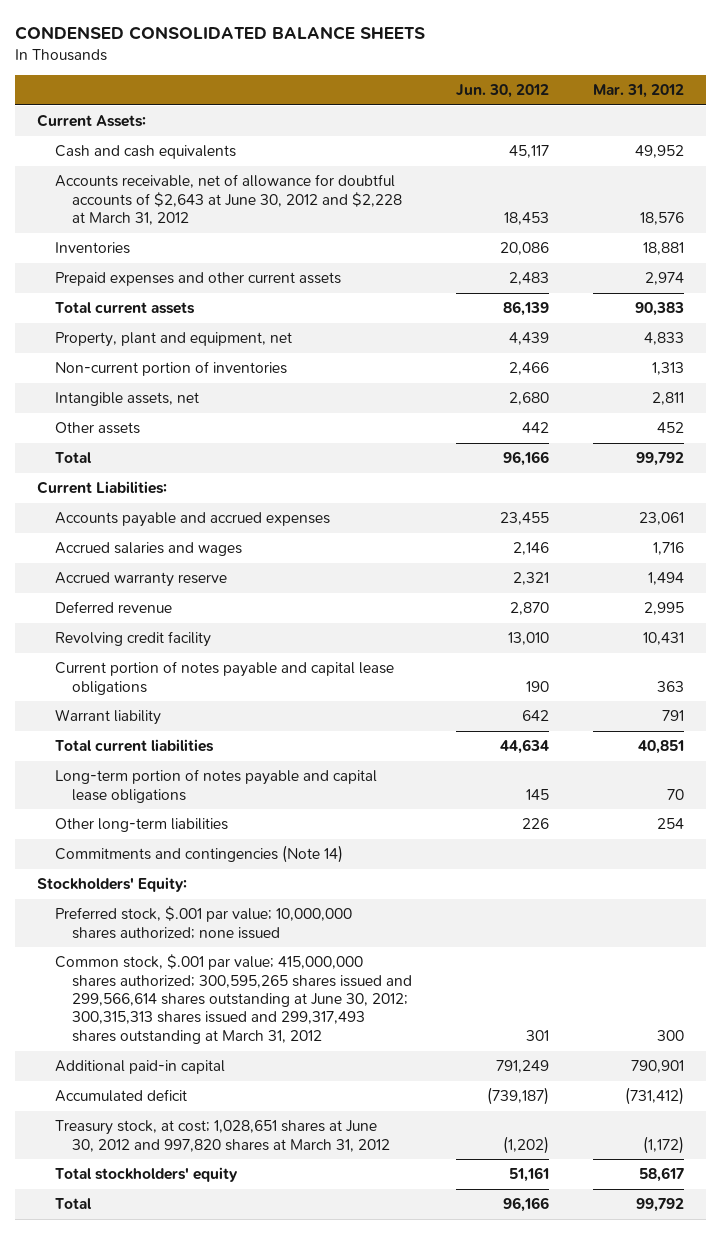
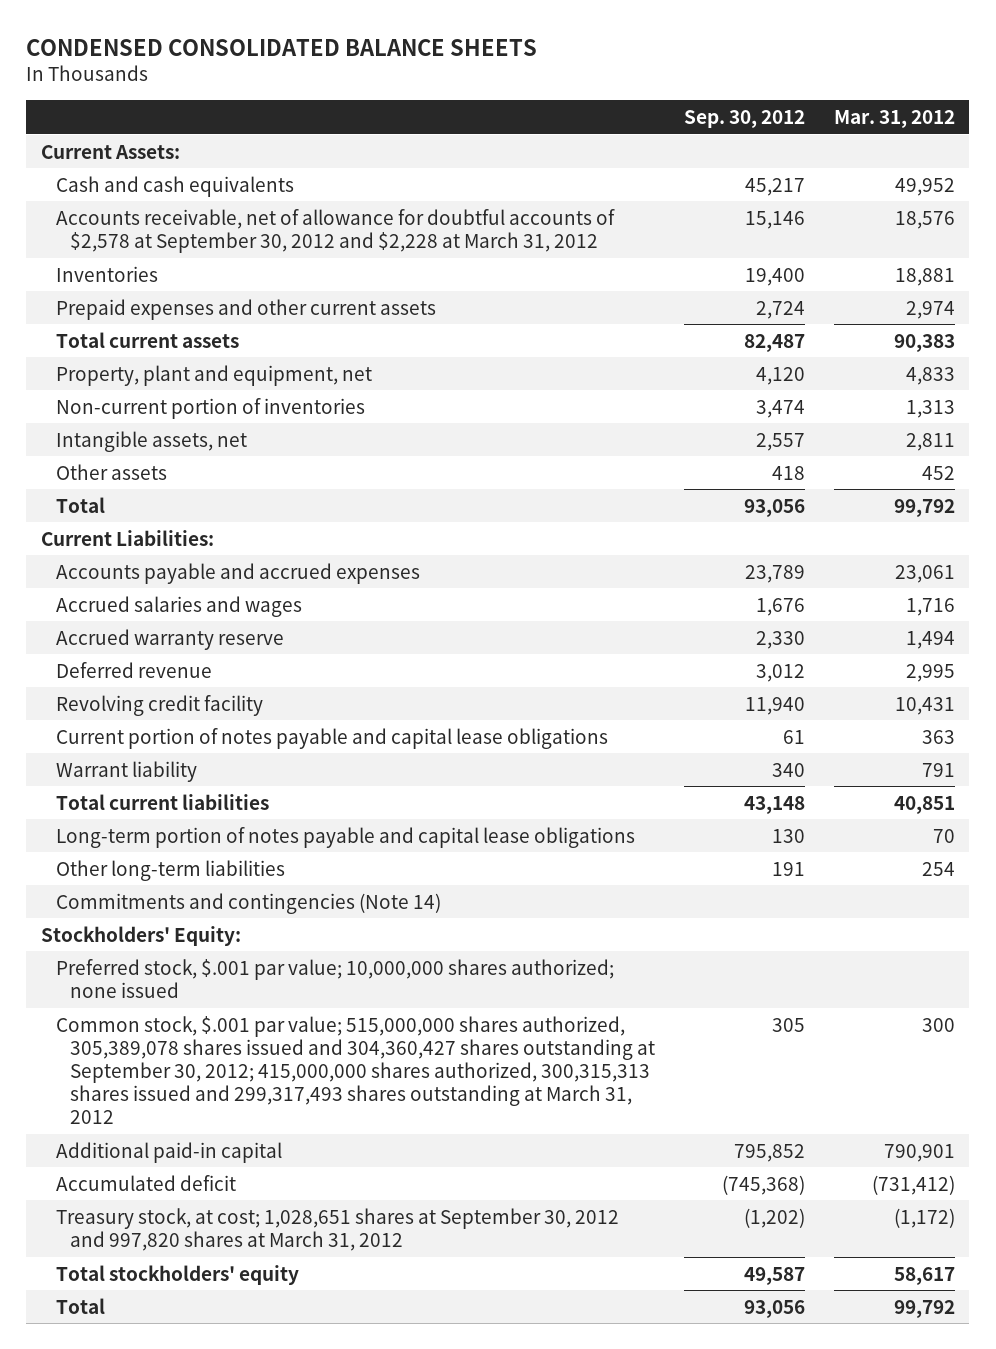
[456,84,550,99] Jun. 30, 2012 -> none
none -> [684,109,806,128] Sep. 30, 2012
[54,174,402,225] Accounts receivable, net of allowance for doubtful accounts of $2,643 at June 30, 2012 and $2,228 at March 31, 2012 -> [55,208,615,253] Accounts receivable, net of allowance for doubtful accounts of $2,578 at September 30, 2012 and $2,228 at March 31, 2012
[54,954,412,1044] Common stock, $.001 par value; 415,000,000 shares authorized; 300,595,265 shares issued and 299,566,614 shares outstanding at June 30, 2012; 300,315,313 shares issued and 299,317,493 shares outstanding at March 31, 2012 -> [55,1015,656,1125] Common stock, $.001 par value; 515,000,000 shares authorized, 305,389,078 shares issued and 304,360,427 shares outstanding at September 30, 2012; 415,000,000 shares authorized, 300,315,313 shares issued and 299,317,493 shares outstanding at March 31, 2012
[54,1120,390,1152] Treasury stock, at cost; 1,028,651 shares at June 30, 2012 and 997,820 shares at March 31, 2012 -> [55,1207,619,1251] Treasury stock, at cost; 1,028,651 shares at September 30, 2012 and 997,820 shares at March 31, 2012

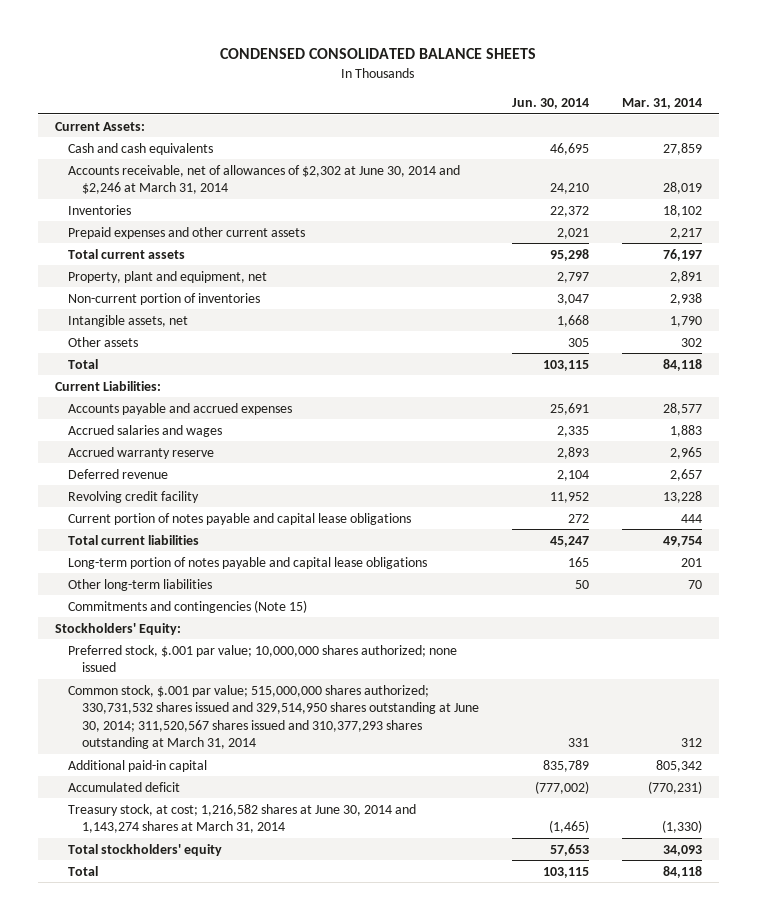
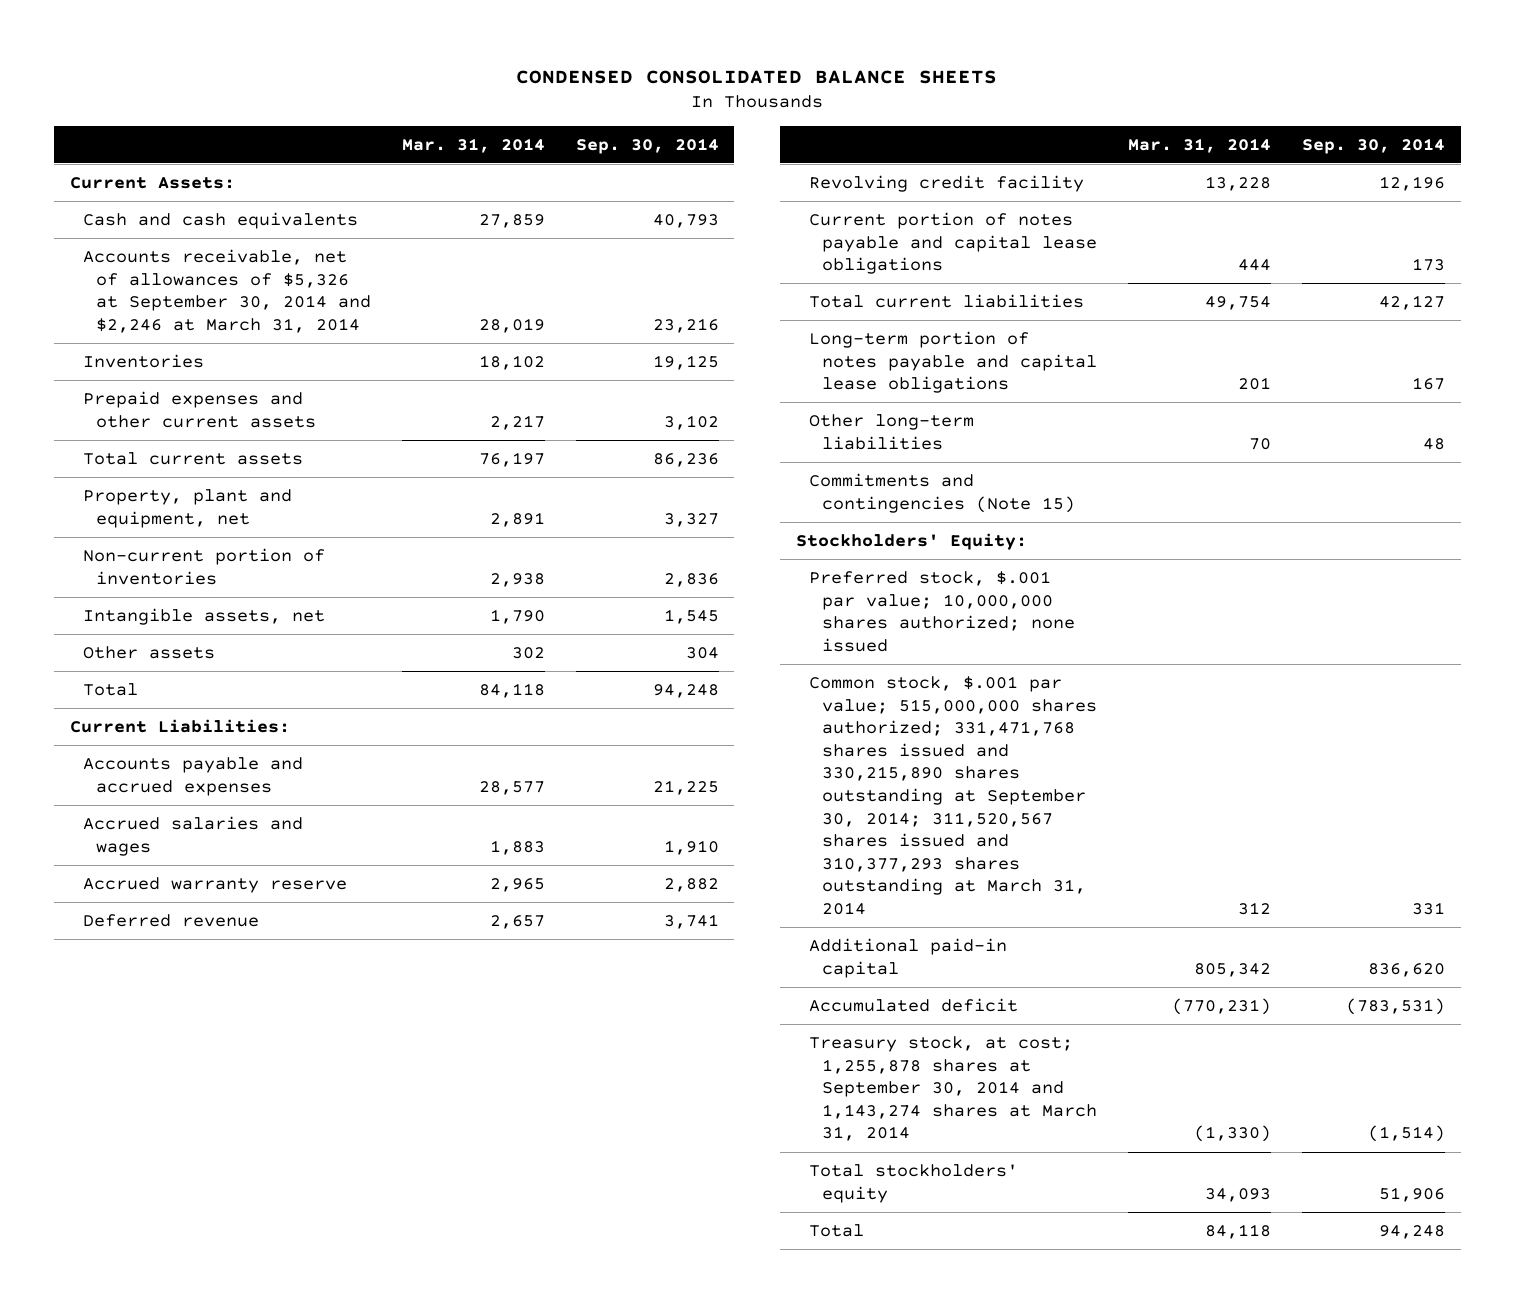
[511,98,589,110] Jun. 30, 2014 -> none
none -> [575,137,719,154] Sep. 30, 2014
[68,164,461,195] Accounts receivable, net of allowances of $2,302 at June 30, 2014 and $2,246 at March 31, 2014 -> [82,249,372,333] Accounts receivable, net of allowances of $5,326 at September 30, 2014 and $2,246 at March 31, 2014
[68,684,479,750] Common stock, $.001 par value; 515,000,000 shares authorized; 330,731,532 shares issued and 329,514,950 shares outstanding at June 30, 2014; 311,520,567 shares issued and 310,377,293 shares outstanding at March 31, 2014 -> [808,676,1098,916] Common stock, $.001 par value; 515,000,000 shares authorized; 331,471,768 shares issued and 330,215,890 shares outstanding at September 30, 2014; 311,520,567 shares issued and 310,377,293 shares outstanding at March 31, 2014
[68,803,417,834] Treasury stock, at cost; 1,216,582 shares at June 30, 2014 and 1,143,274 shares at March 31, 2014 -> [808,1036,1098,1142] Treasury stock, at cost; 1,255,878 shares at September 30, 2014 and 1,143,274 shares at March 31, 2014

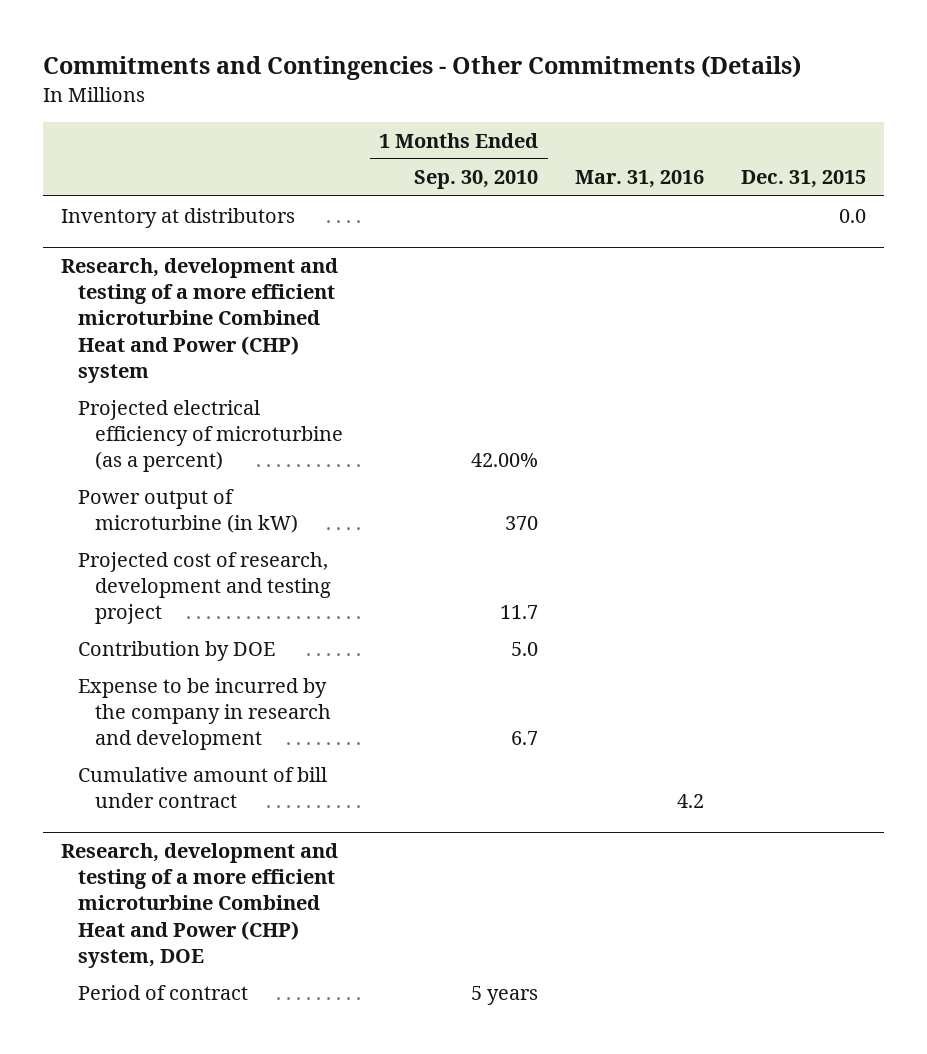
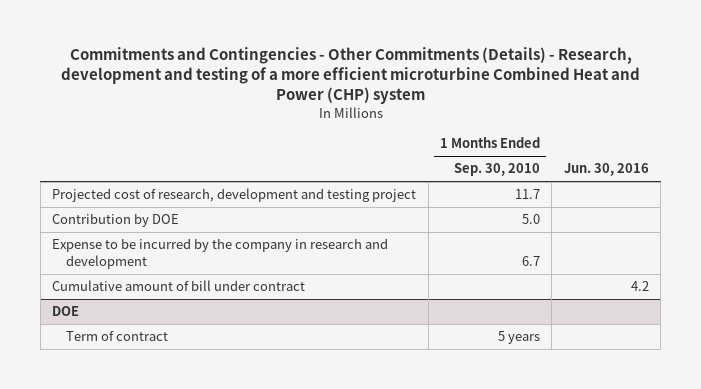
[42,55,801,81] Commitments and Contingencies - Other Commitments (Details) -> [60,47,640,105] Commitments and Contingencies - Other Commitments (Details) - Research, development and testing of a more efficient microturbine Combined Heat and Power (CHP) system
[575,170,705,189] Mar. 31, 2016 -> none
[740,170,866,189] Dec. 31, 2015 -> none
none -> [563,163,649,177] Jun. 30, 2016
[61,207,296,228] Inventory at distributors -> none
[61,257,339,383] Research, development and testing of a more efficient microturbine Combined Heat and Power (CHP) system -> none
[78,399,343,473] Projected electrical efficiency of microturbine (as a percent) -> none
[78,488,298,533] Power output of microturbine (in kW) -> none
[61,842,339,968] Research, development and testing of a more efficient microturbine Combined Heat and Power (CHP) system, DOE -> none
none -> [52,306,80,317] DOE
[78,984,249,1000] Period of contract -> [65,331,168,342] Term of contract

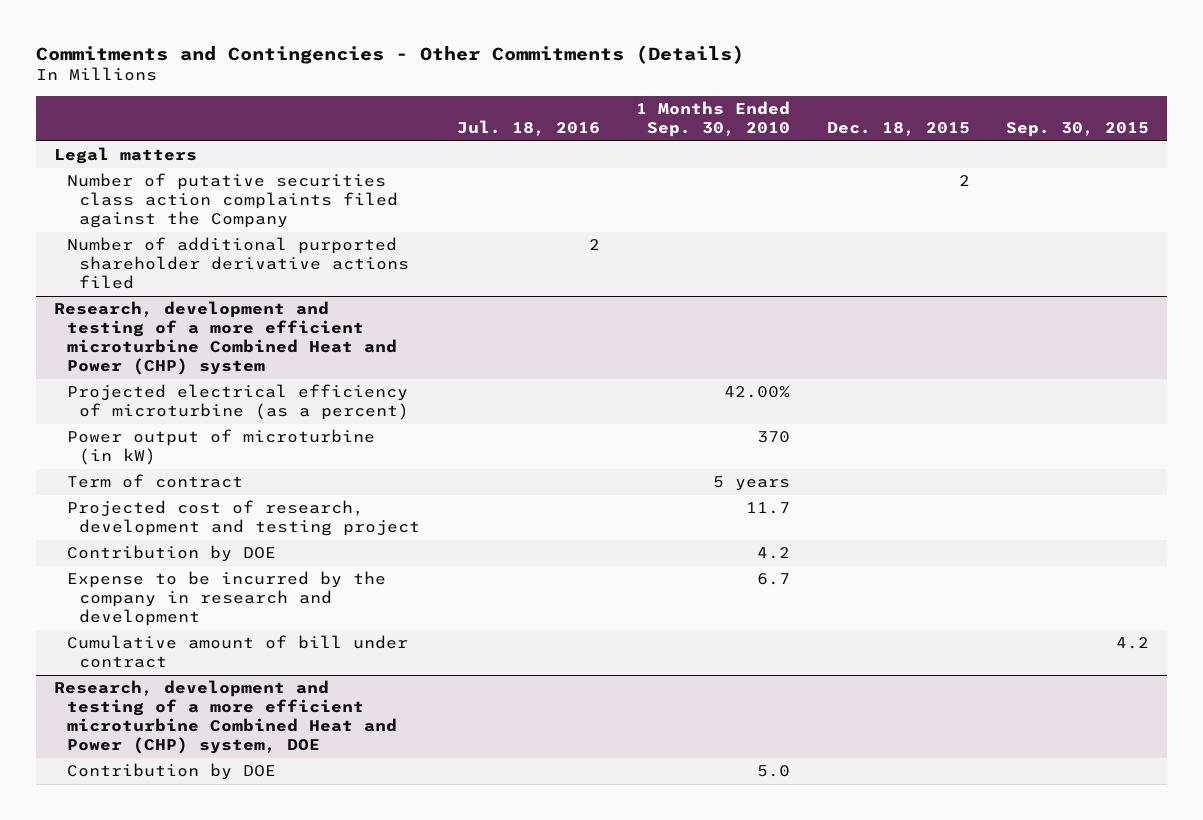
[60,47,640,105] Commitments and Contingencies - Other Commitments (Details) - Research, development and testing of a more efficient microturbine Combined Heat and Power (CHP) system -> [35,44,744,64] Commitments and Contingencies - Other Commitments (Details)
[563,163,649,177] Jun. 30, 2016 -> none
none -> [456,120,600,137] Jul. 18, 2016
none -> [826,122,970,137] Dec. 18, 2015
none -> [1006,122,1150,138] Sep. 30, 2015
none -> [53,147,197,165] Legal matters
none -> [66,173,399,229] Number of putative securities class action complaints filed against the Company
none -> [66,237,410,290] Number of additional purported shareholder derivative actions filed
none -> [53,301,397,376] Research, development and testing of a more efficient microturbine Combined Heat and Power (CHP) system
none -> [66,384,410,421] Projected electrical efficiency of microturbine (as a percent)
none -> [66,429,375,466] Power output of microturbine (in kW)
none -> [66,474,243,489] Term of contract
[522,214,541,225] 5.0 -> [757,547,791,560] 4.2
[52,306,80,317] DOE -> none
[65,331,168,342] Term of contract -> none
none -> [53,680,397,755] Research, development and testing of a more efficient microturbine Combined Heat and Power (CHP) system, DOE
none -> [66,763,276,781] Contribution by DOE

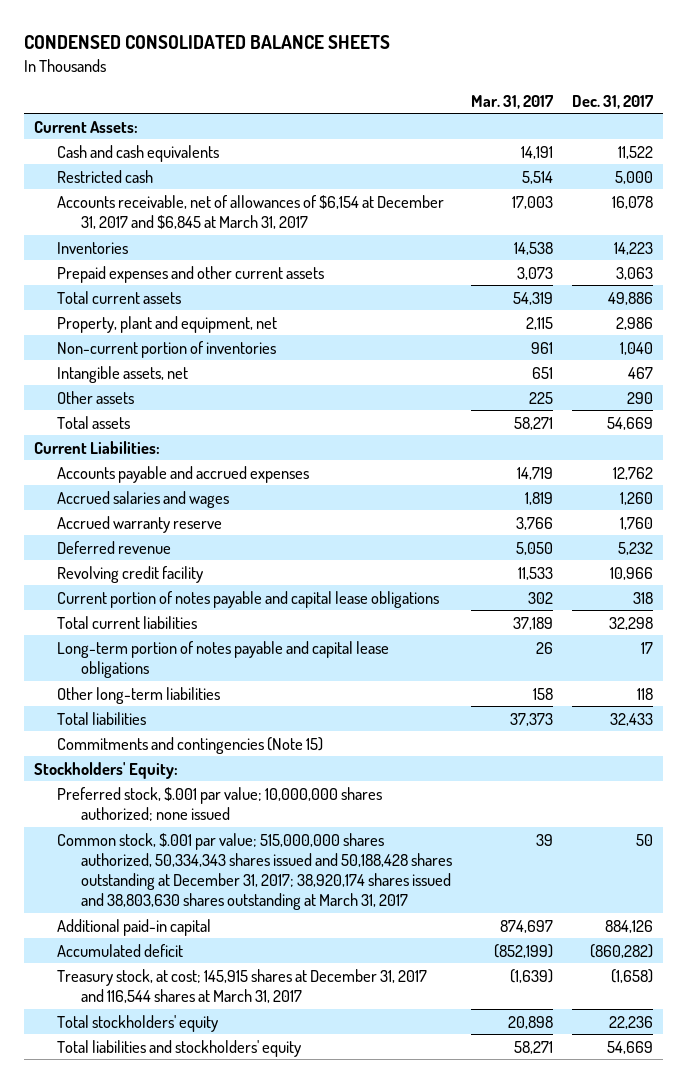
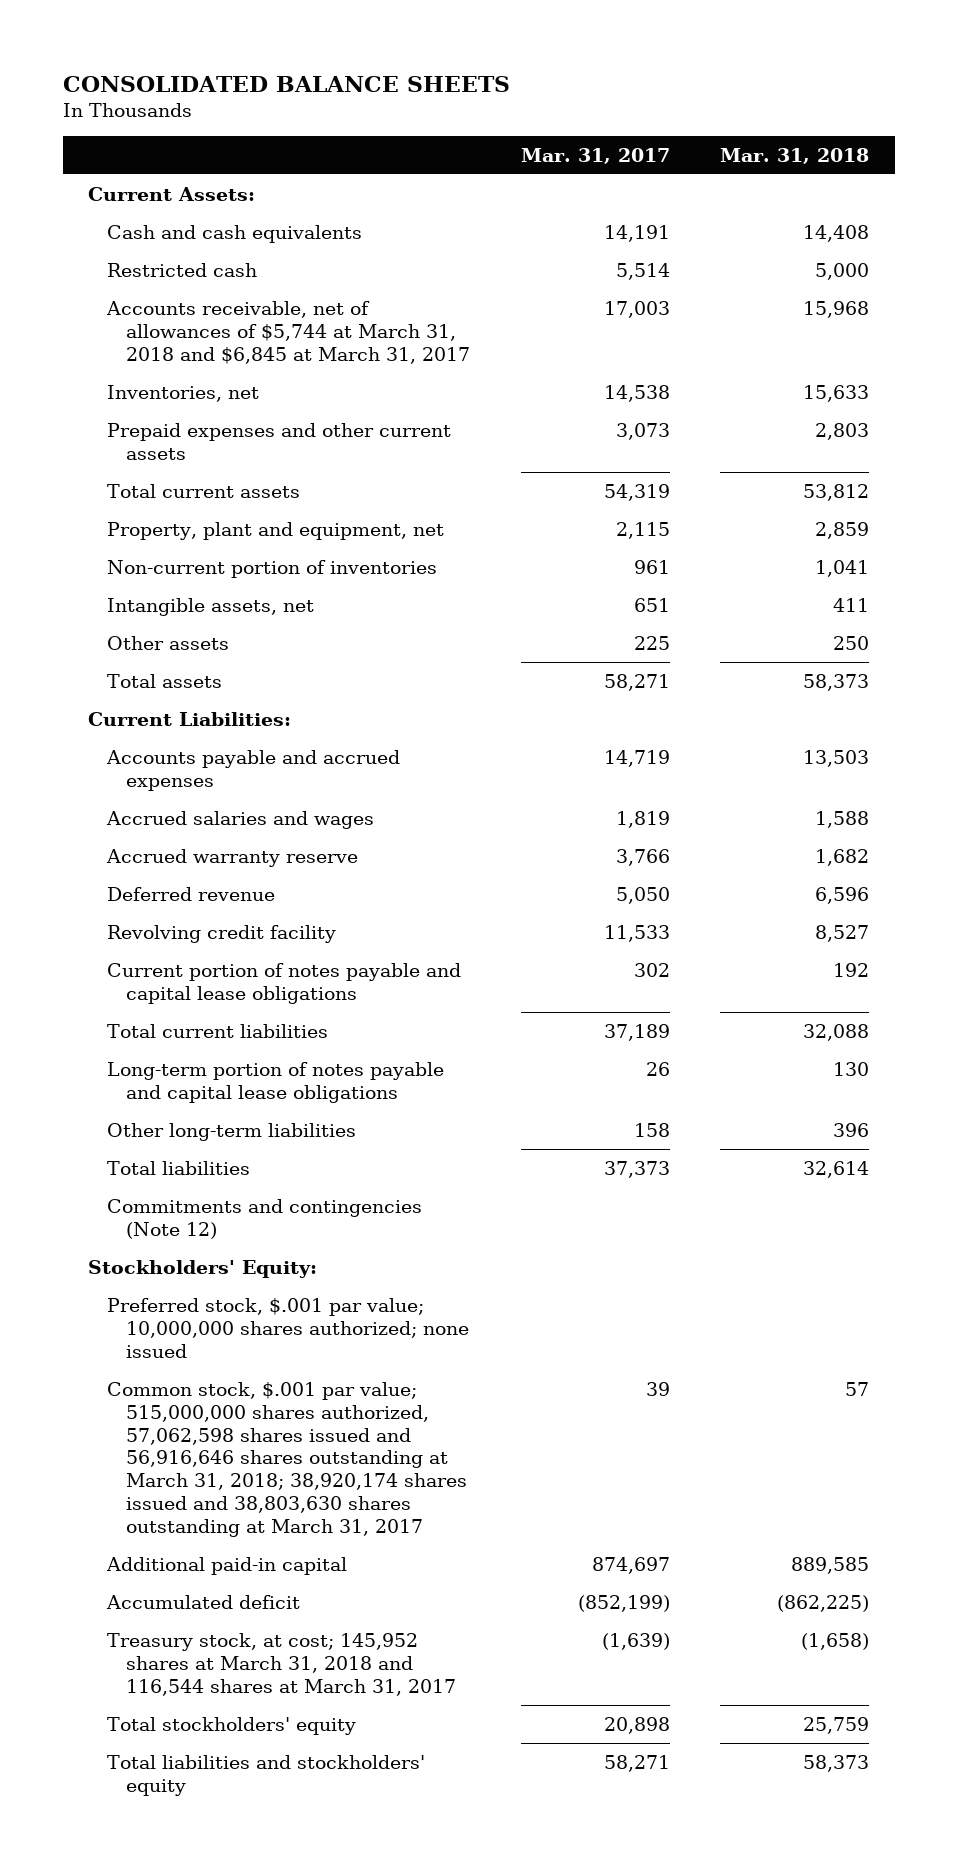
[24,35,391,50] CONDENSED CONSOLIDATED BALANCE SHEETS -> [62,75,510,92] CONSOLIDATED BALANCE SHEETS
[572,94,655,109] Dec. 31, 2017 -> none
none -> [720,147,870,164] Mar. 31, 2018
[57,194,445,229] Accounts receivable, net of allowances of $6,154 at December 31, 2017 and $6,845 at March 31, 2017 -> [105,300,471,364] Accounts receivable, net of allowances of $5,744 at March 31, 2018 and $6,845 at March 31, 2017
[57,241,129,254] Inventories -> [106,384,259,402] Inventories, net
[57,736,324,754] Commitments and contingencies (Note 15) -> [106,1198,422,1239] Commitments and contingencies (Note 12)
[57,832,452,910] Common stock, $.001 par value; 515,000,000 shares authorized, 50,334,343 shares issued and 50,188,428 shares outstanding at December 31, 2017; 38,920,174 shares issued and 38,803,630 shares outstanding at March 31, 2017 -> [106,1381,468,1538] Common stock, $.001 par value; 515,000,000 shares authorized, 57,062,598 shares issued and 56,916,646 shares outstanding at March 31, 2018; 38,920,174 shares issued and 38,803,630 shares outstanding at March 31, 2017
[57,968,428,1003] Treasury stock, at cost; 145,915 shares at December 31, 2017 and 116,544 shares at March 31, 2017 -> [106,1632,457,1696] Treasury stock, at cost; 145,952 shares at March 31, 2018 and 116,544 shares at March 31, 2017

